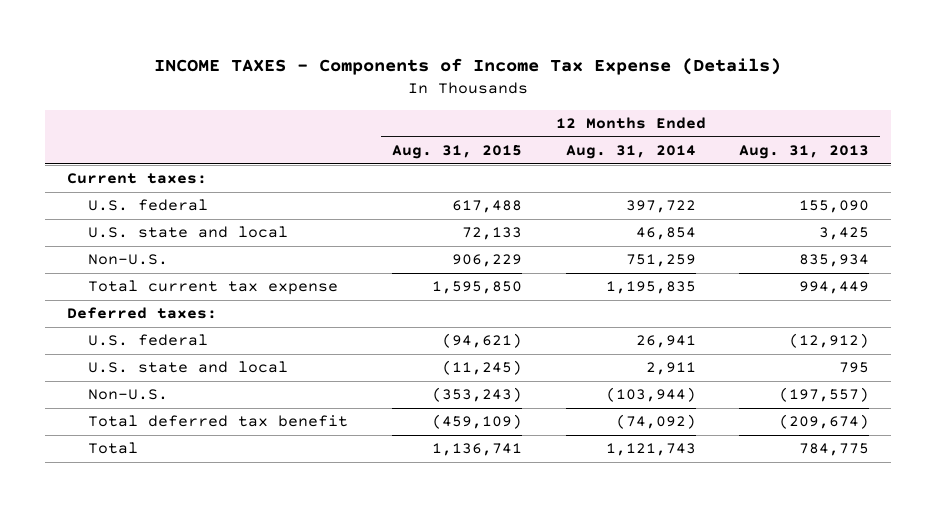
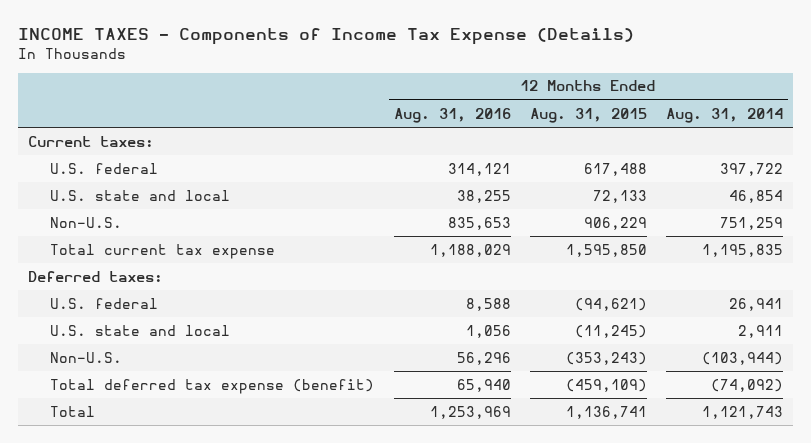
[739,144,870,159] Aug. 31, 2013 -> none
none -> [393,107,511,123] Aug. 31, 2016
[88,415,349,428] Total deferred tax benefit -> [50,378,375,394] Total deferred tax expense (benefit)

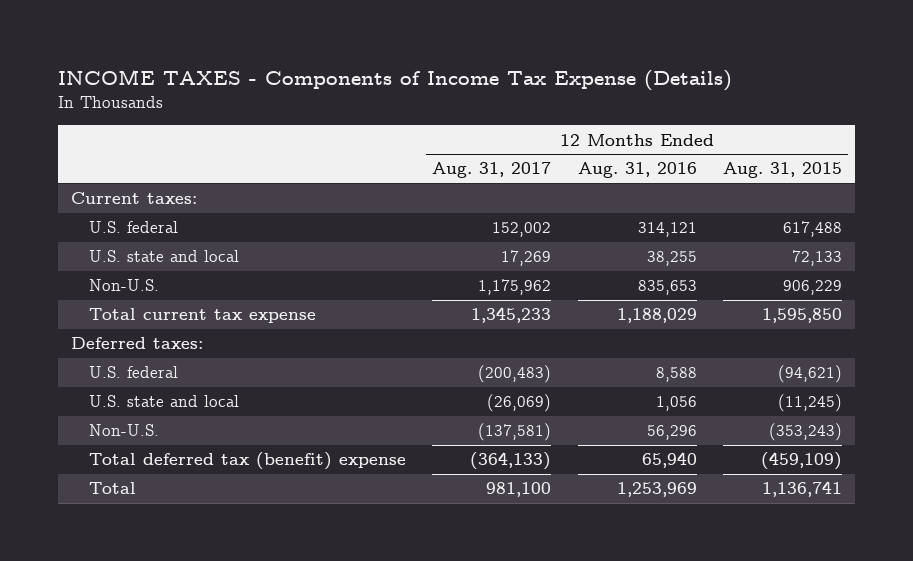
[666,107,784,123] Aug. 31, 2014 -> none
none -> [432,162,552,179] Aug. 31, 2017
[50,378,375,394] Total deferred tax expense (benefit) -> [88,452,406,471] Total deferred tax (benefit) expense

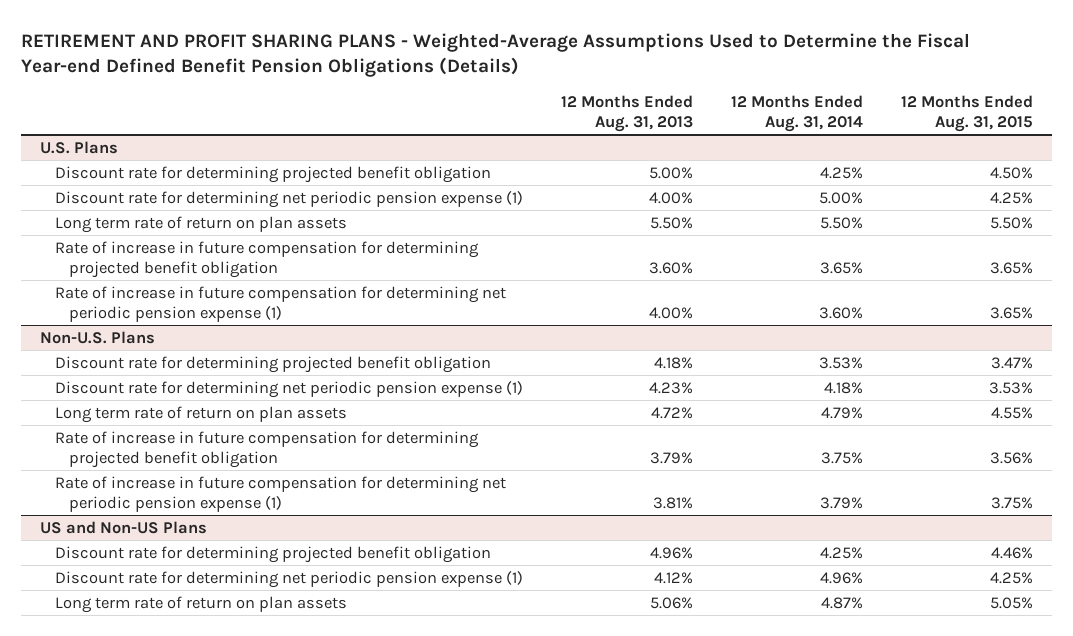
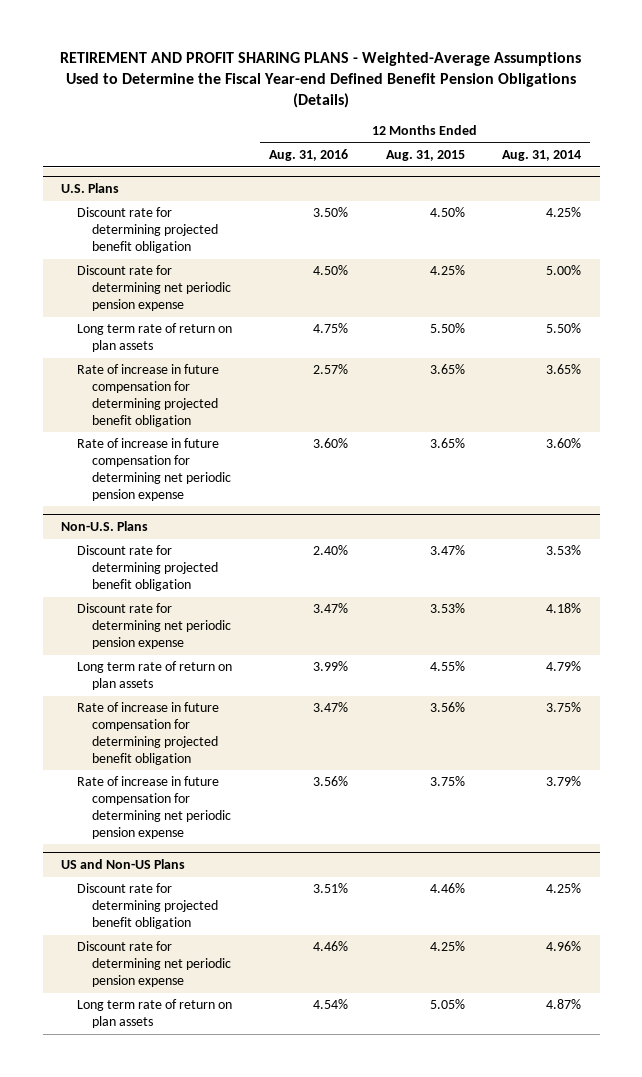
[560,94,693,132] 12 Months Ended Aug. 31, 2013 -> none
none -> [269,149,349,162] Aug. 31, 2016
[54,190,523,208] Discount rate for determining net periodic pension expense (1) -> [76,265,232,311] Discount rate for determining net periodic pension expense
[54,285,506,322] Rate of increase in future compensation for determining net periodic pension expense (1) -> [76,438,232,501] Rate of increase in future compensation for determining net periodic pension expense
[54,380,523,398] Discount rate for determining net periodic pension expense (1) -> [76,603,232,649] Discount rate for determining net periodic pension expense
[54,475,506,512] Rate of increase in future compensation for determining net periodic pension expense (1) -> [76,776,232,839] Rate of increase in future compensation for determining net periodic pension expense
[54,570,523,588] Discount rate for determining net periodic pension expense (1) -> [76,941,232,987] Discount rate for determining net periodic pension expense

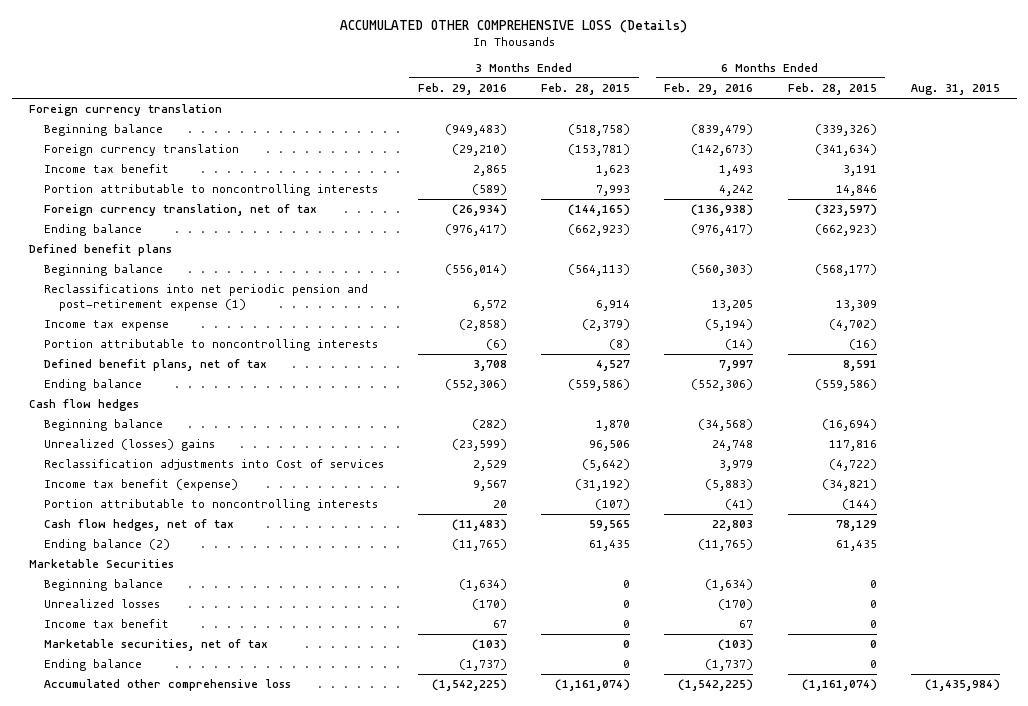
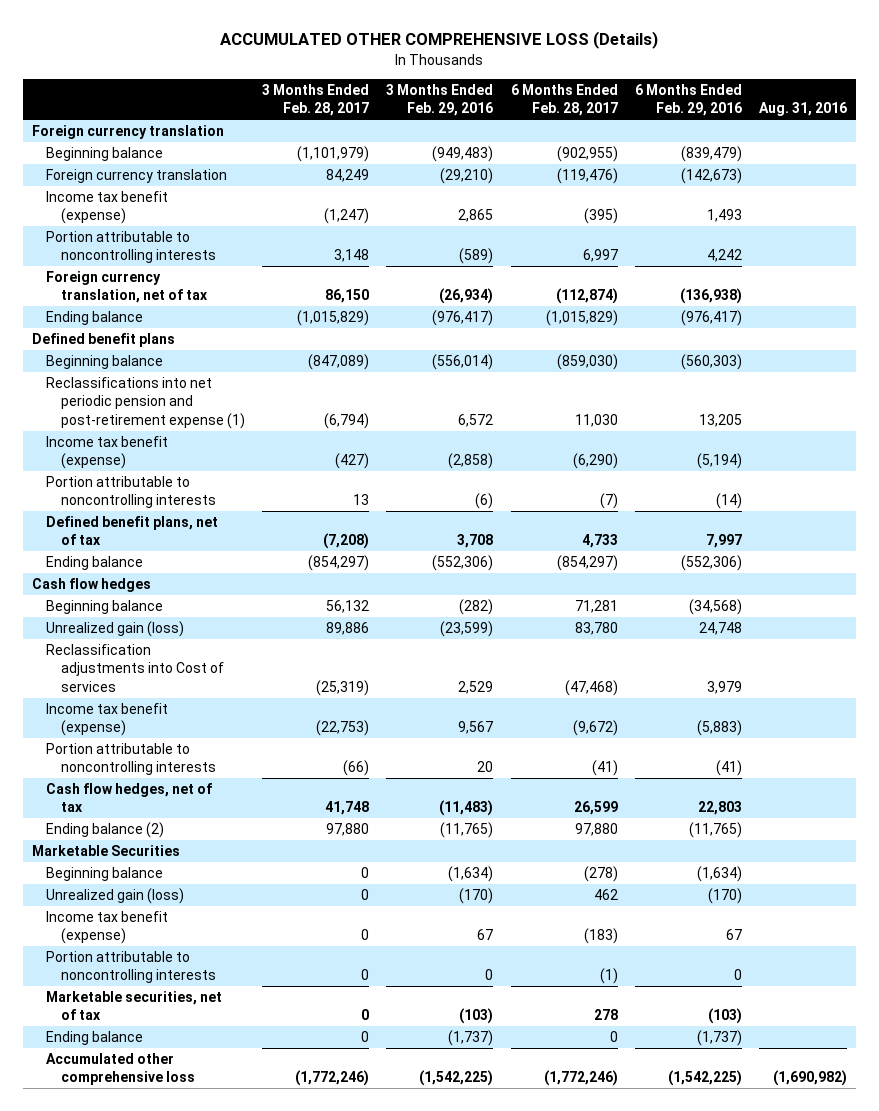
[541,83,631,96] Feb. 28, 2015 -> none
[787,83,877,96] Feb. 28, 2015 -> none
[910,84,1000,96] Aug. 31, 2015 -> none
none -> [262,83,370,117] 3 Months Ended Feb. 28, 2017
none -> [510,83,618,117] 6 Months Ended Feb. 28, 2017
none -> [759,102,848,117] Aug. 31, 2016
[43,164,169,174] Income tax benefit -> [46,191,169,225] Income tax benefit (expense)
[43,320,169,332] Income tax expense -> [46,436,169,470] Income tax benefit (expense)
[43,439,215,452] Unrealized (losses) gains -> [46,621,185,638] Unrealized gain (loss)
[43,599,160,609] Unrealized losses -> [46,888,185,905] Unrealized gain (loss)
[43,619,169,629] Income tax benefit -> [46,911,169,945] Income tax benefit (expense)
none -> [46,951,217,984] Portion attributable to noncontrolling interests

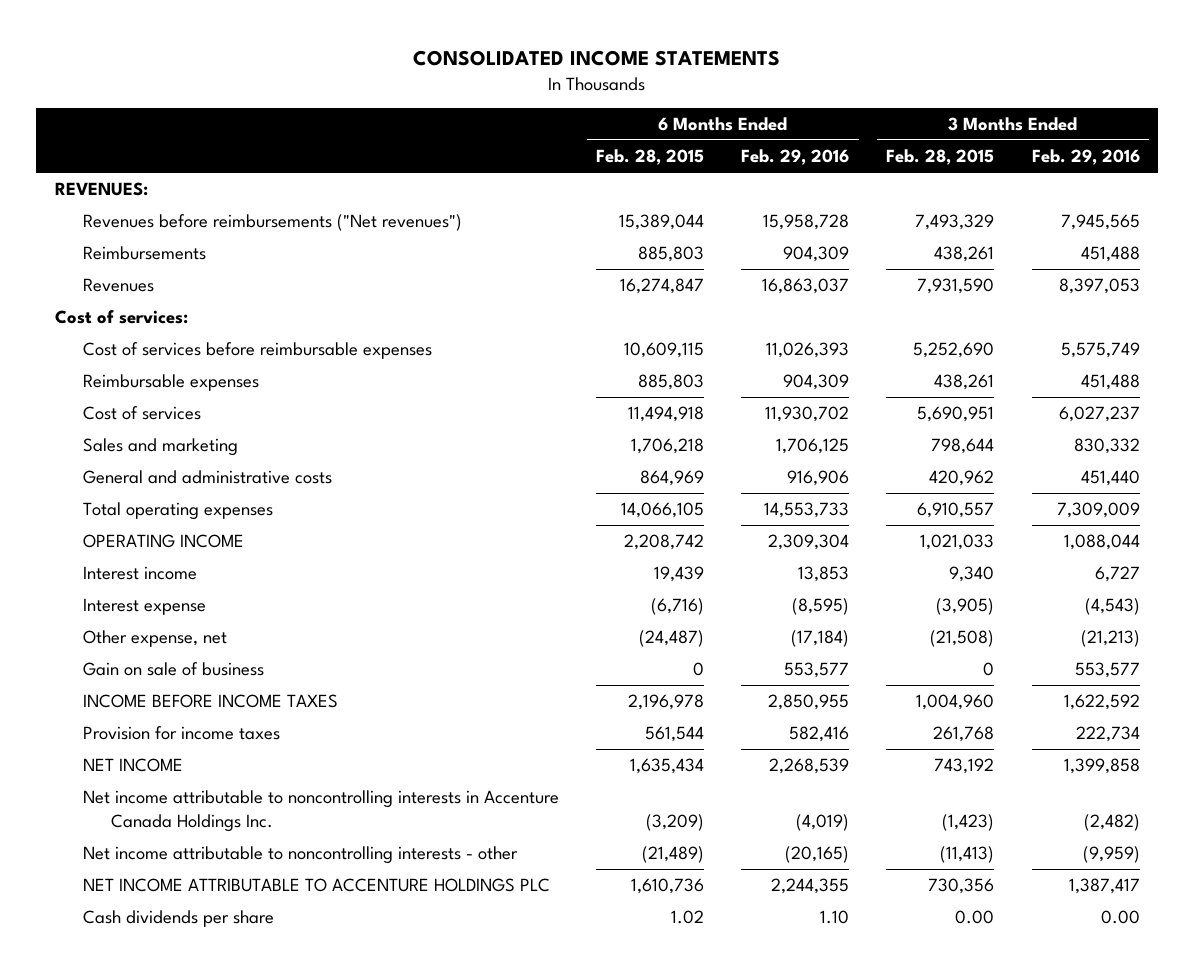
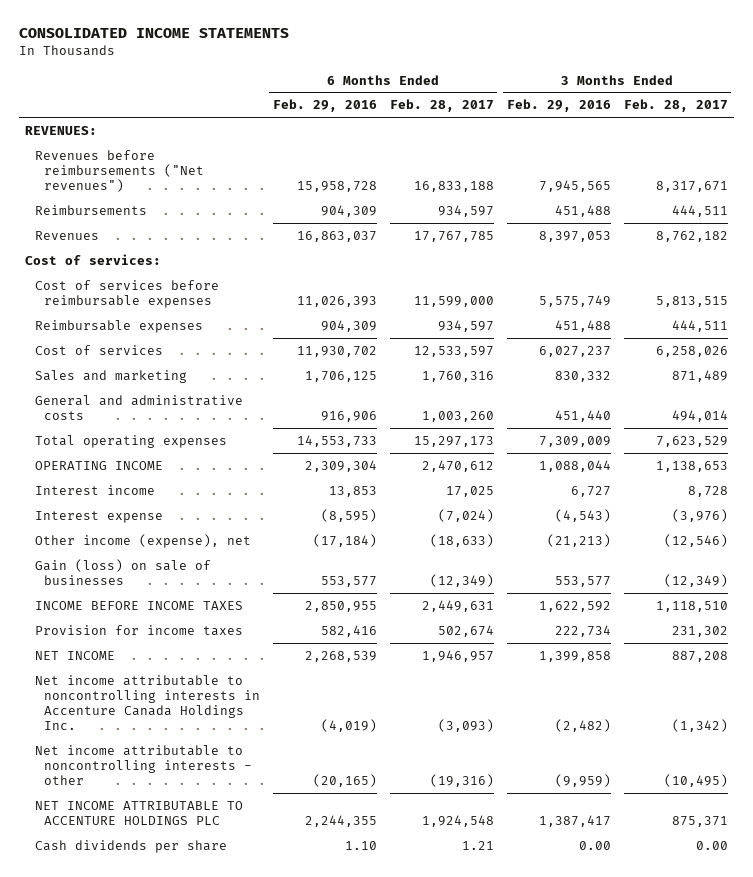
[596,149,705,166] Feb. 28, 2015 -> none
[886,149,995,166] Feb. 28, 2015 -> none
none -> [389,99,494,113] Feb. 28, 2017
none -> [623,99,728,113] Feb. 28, 2017
[82,630,227,648] Other expense, net -> [34,533,251,548] Other income (expense), net
[82,662,264,677] Gain on sale of business -> [34,558,211,585] Gain (loss) on sale of businesses

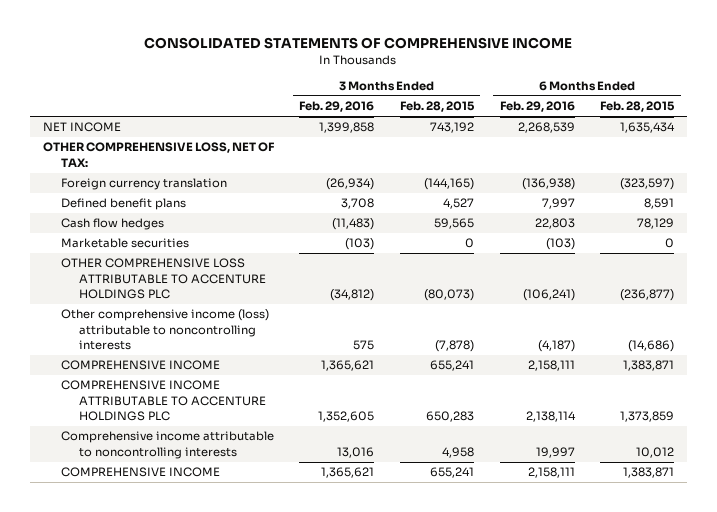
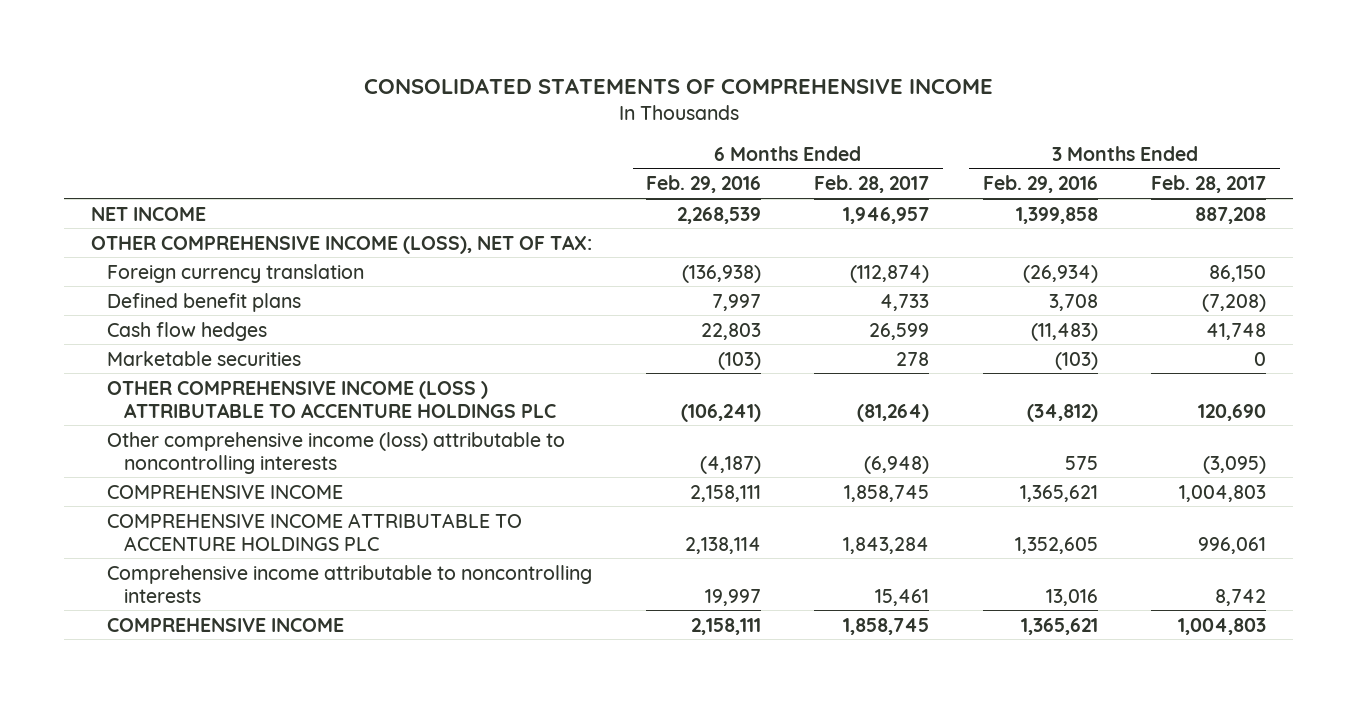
[399,101,475,113] Feb. 28, 2015 -> none
[600,101,676,113] Feb. 28, 2015 -> none
none -> [814,175,930,194] Feb. 28, 2017
none -> [1151,175,1267,194] Feb. 28, 2017
[42,142,274,167] OTHER COMPREHENSIVE LOSS, NET OF TAX: -> [91,234,593,254] OTHER COMPREHENSIVE INCOME (LOSS), NET OF TAX:
[60,258,267,299] OTHER COMPREHENSIVE LOSS ATTRIBUTABLE TO ACCENTURE HOLDINGS PLC -> [107,380,556,418] OTHER COMPREHENSIVE INCOME (LOSS ) ATTRIBUTABLE TO ACCENTURE HOLDINGS PLC

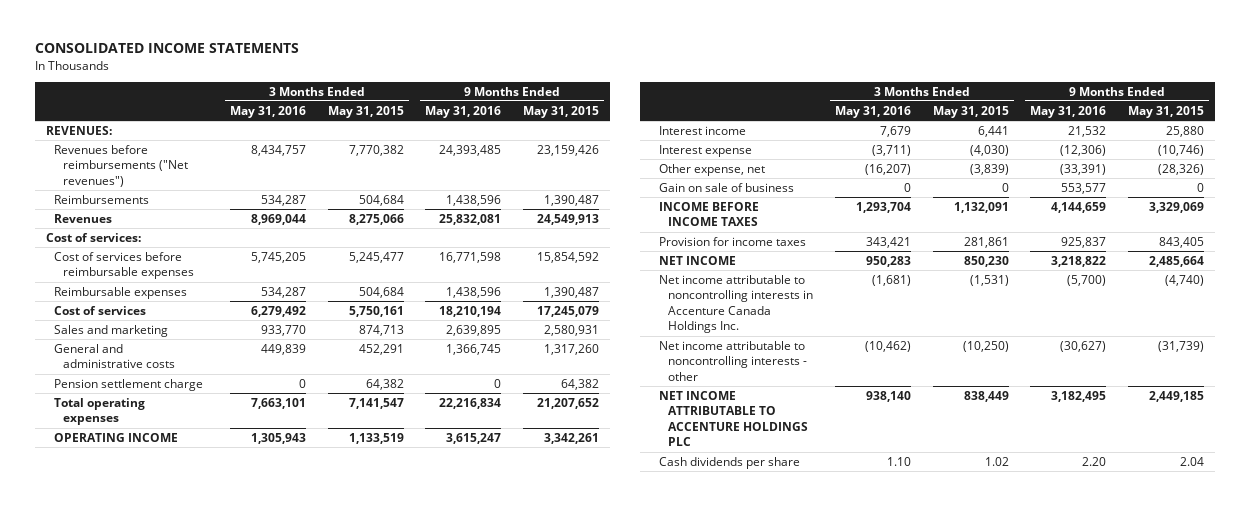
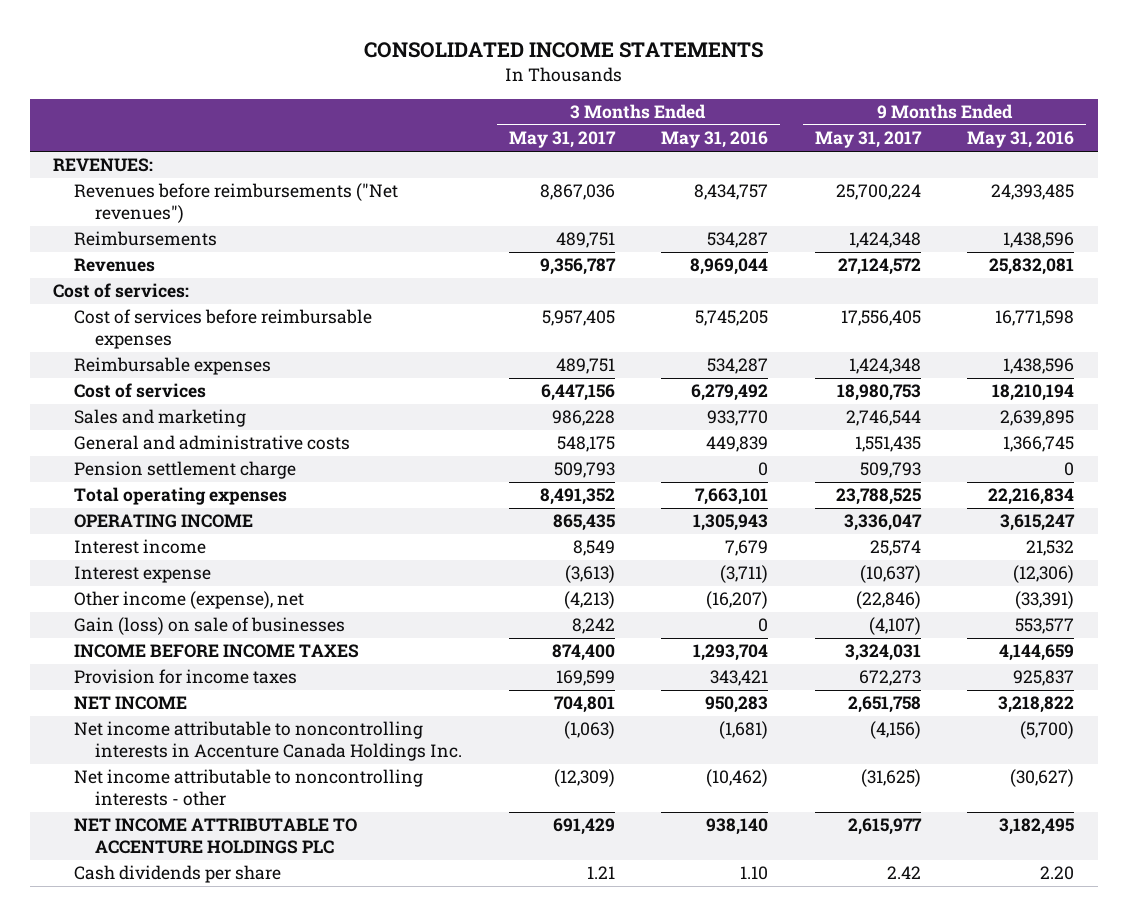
[327,105,404,118] May 31, 2015 -> none
[522,105,599,118] May 31, 2015 -> none
none -> [508,131,616,149] May 31, 2017
none -> [814,131,922,149] May 31, 2017
[659,163,766,176] Other expense, net -> [74,591,305,610] Other income (expense), net
[659,182,795,192] Gain on sale of business -> [74,617,346,636] Gain (loss) on sale of businesses

